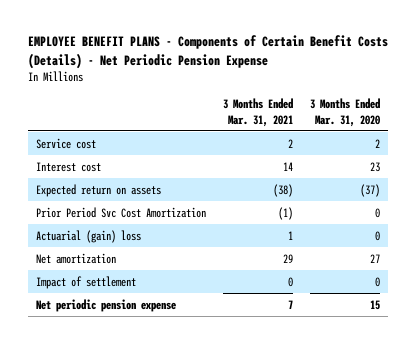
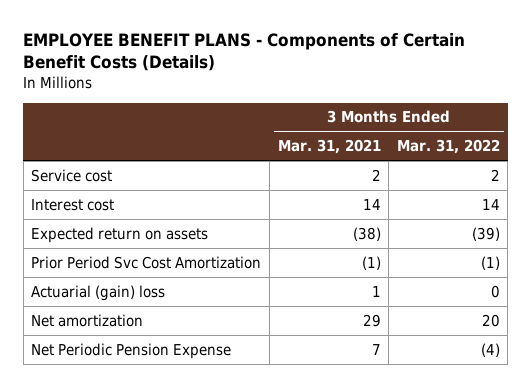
[27,35,388,69] EMPLOYEE BENEFIT PLANS - Components of Certain Benefit Costs (Details) - Net Periodic Pension Expense -> [23,32,466,72] EMPLOYEE BENEFIT PLANS - Components of Certain Benefit Costs (Details)
[309,98,380,127] 3 Months Ended Mar. 31, 2020 -> none
none -> [396,139,500,155] Mar. 31, 2022
[36,275,137,289] Impact of settlement -> none
[36,298,177,312] Net periodic pension expense -> [31,342,232,359] Net Periodic Pension Expense

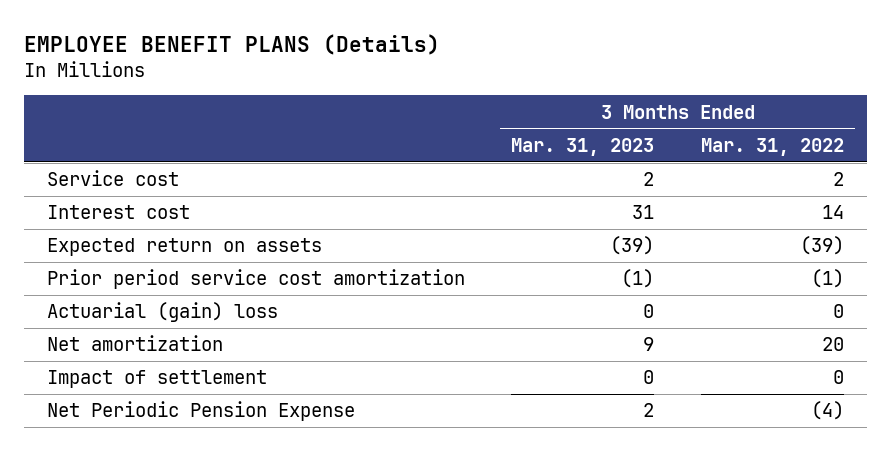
[23,32,466,72] EMPLOYEE BENEFIT PLANS - Components of Certain Benefit Costs (Details) -> [23,34,440,56] EMPLOYEE BENEFIT PLANS (Details)
[277,139,381,155] Mar. 31, 2021 -> none
none -> [511,137,655,156] Mar. 31, 2023
[31,255,262,269] Prior Period Svc Cost Amortization -> [46,269,465,290] Prior period service cost amortization
none -> [46,370,267,389] Impact of settlement

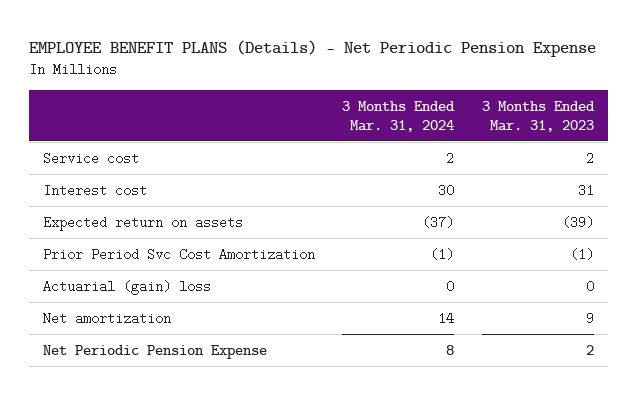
[23,34,440,56] EMPLOYEE BENEFIT PLANS (Details) -> [29,40,597,58] EMPLOYEE BENEFIT PLANS (Details) - Net Periodic Pension Expense
[700,137,844,156] Mar. 31, 2022 -> none
none -> [342,100,456,132] 3 Months Ended Mar. 31, 2024
[46,269,465,290] Prior period service cost amortization -> [42,247,315,261] Prior Period Svc Cost Amortization
[46,370,267,389] Impact of settlement -> none

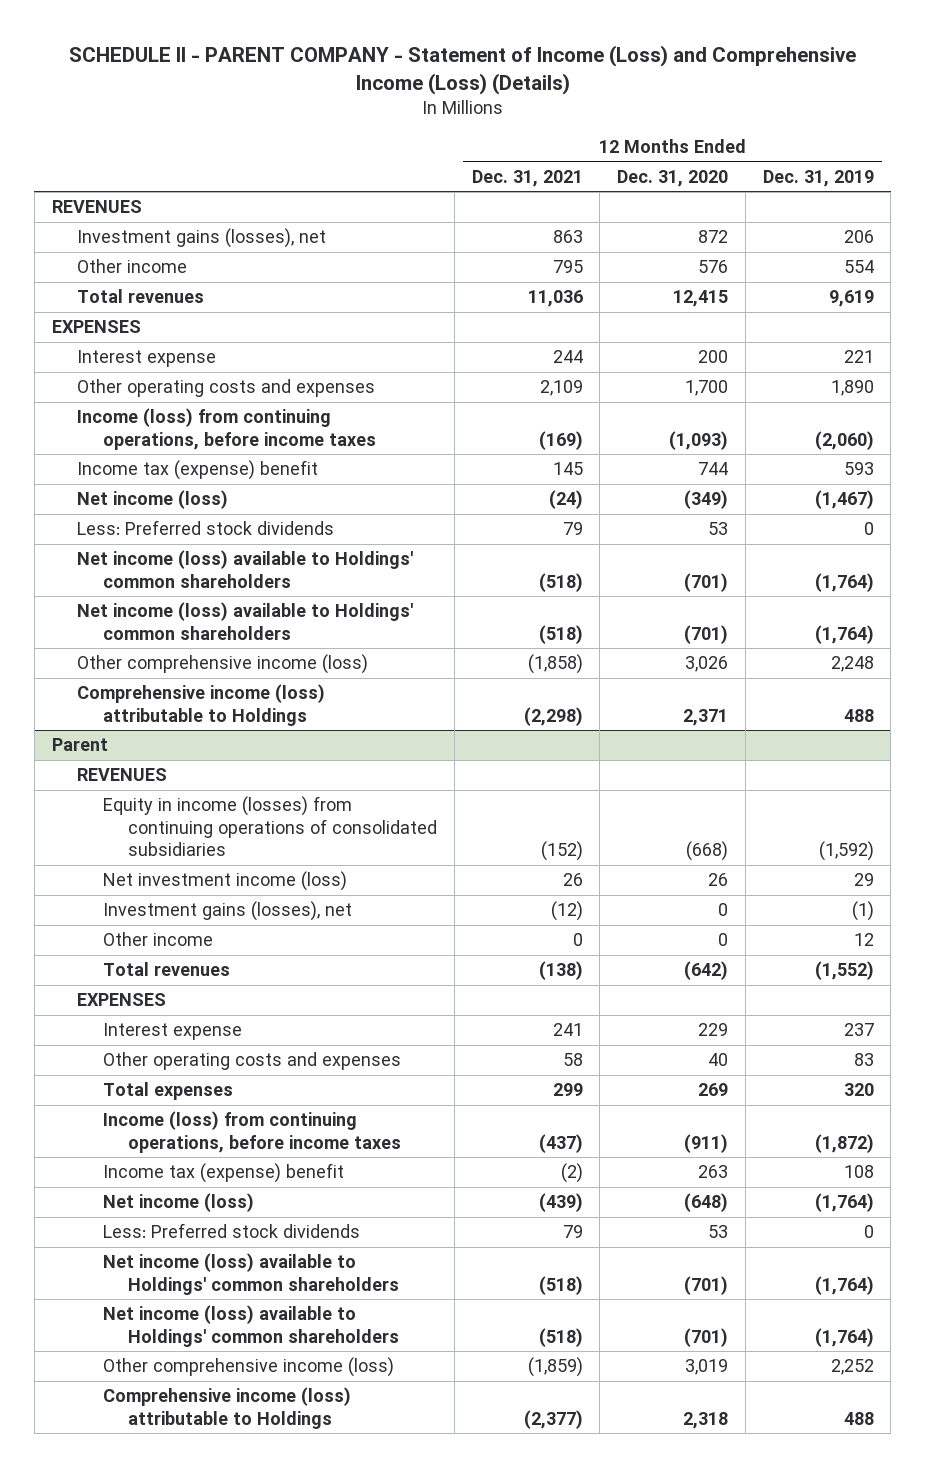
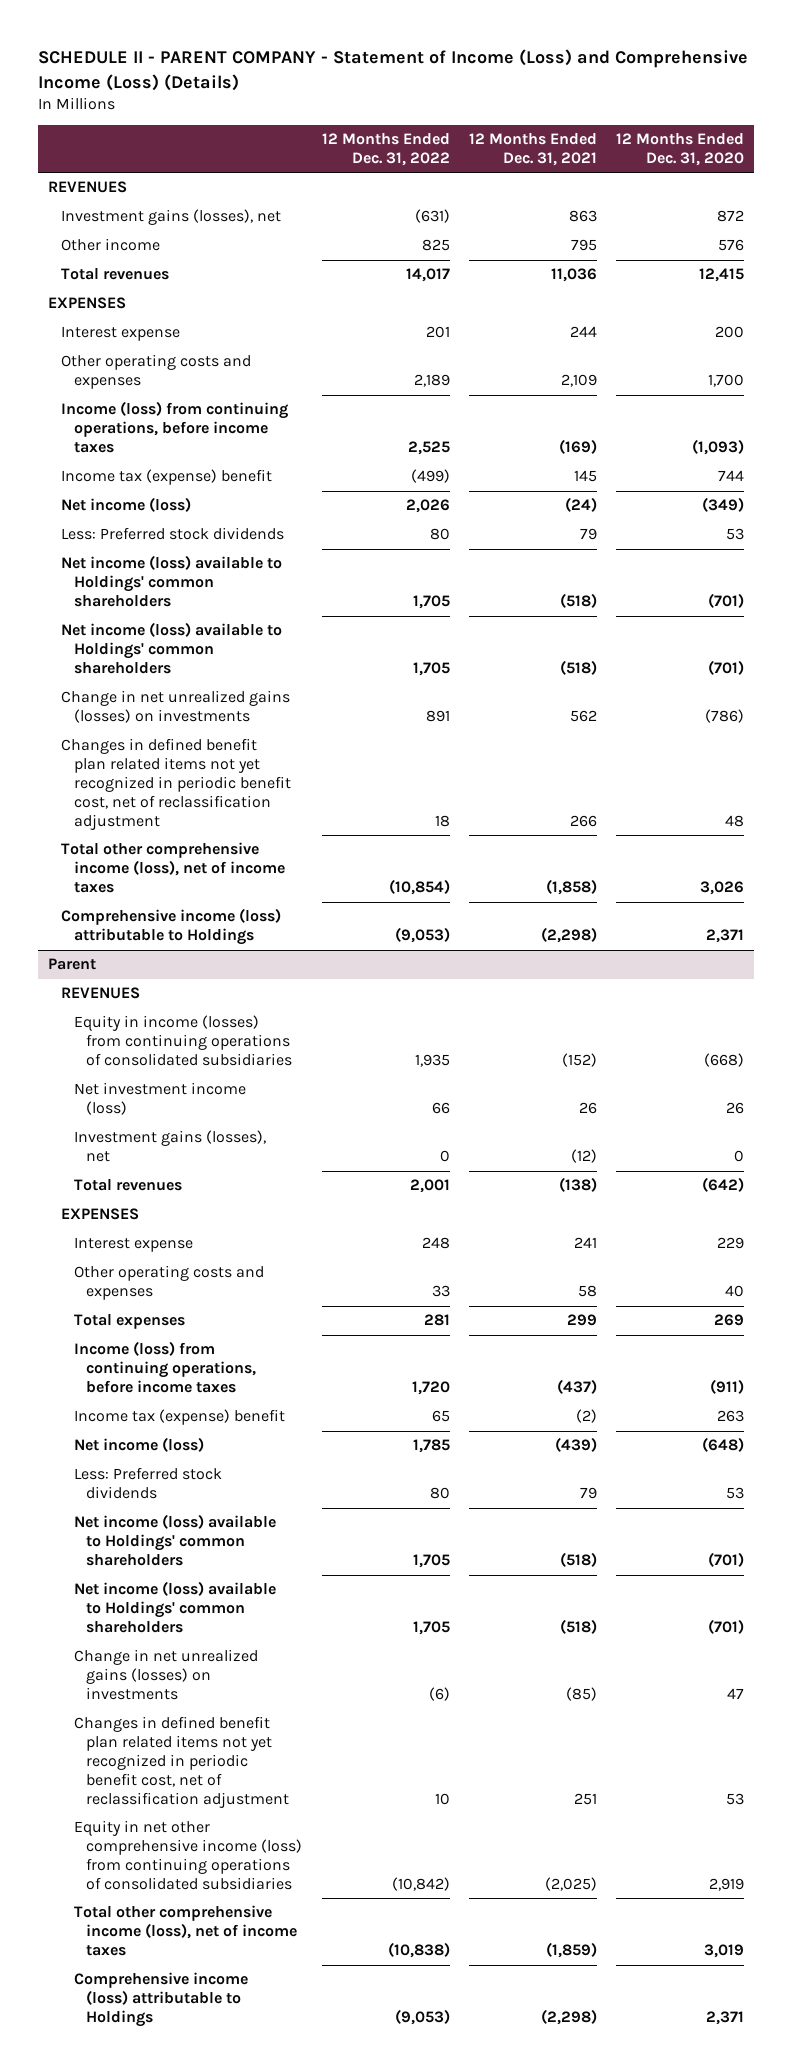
[762,169,874,187] Dec. 31, 2019 -> none
none -> [321,132,450,166] 12 Months Ended Dec. 31, 2022
none -> [60,690,290,724] Change in net unrealized gains (losses) on investments
none -> [60,738,291,831] Changes in defined benefit plan related items not yet recognized in periodic benefit cost, net of reclassification adjustment
[77,654,369,675] Other comprehensive income (loss) -> [60,842,285,894] Total other comprehensive income (loss), net of income taxes
[102,932,213,947] Other income -> none
none -> [73,1649,258,1701] Change in net unrealized gains (losses) on investments
none -> [73,1716,290,1809] Changes in defined benefit plan related items not yet recognized in periodic benefit cost, net of reclassification adjustment
none -> [73,1820,303,1891] Equity in net other comprehensive income (loss) from continuing operations of consolidated subsidiaries
[102,1357,394,1378] Other comprehensive income (loss) -> [73,1905,298,1957] Total other comprehensive income (loss), net of income taxes
[523,1409,583,1429] (2,377) -> [540,2009,597,2026] (2,298)
[683,1411,729,1429] 2,318 -> [706,2011,745,2026] 2,371

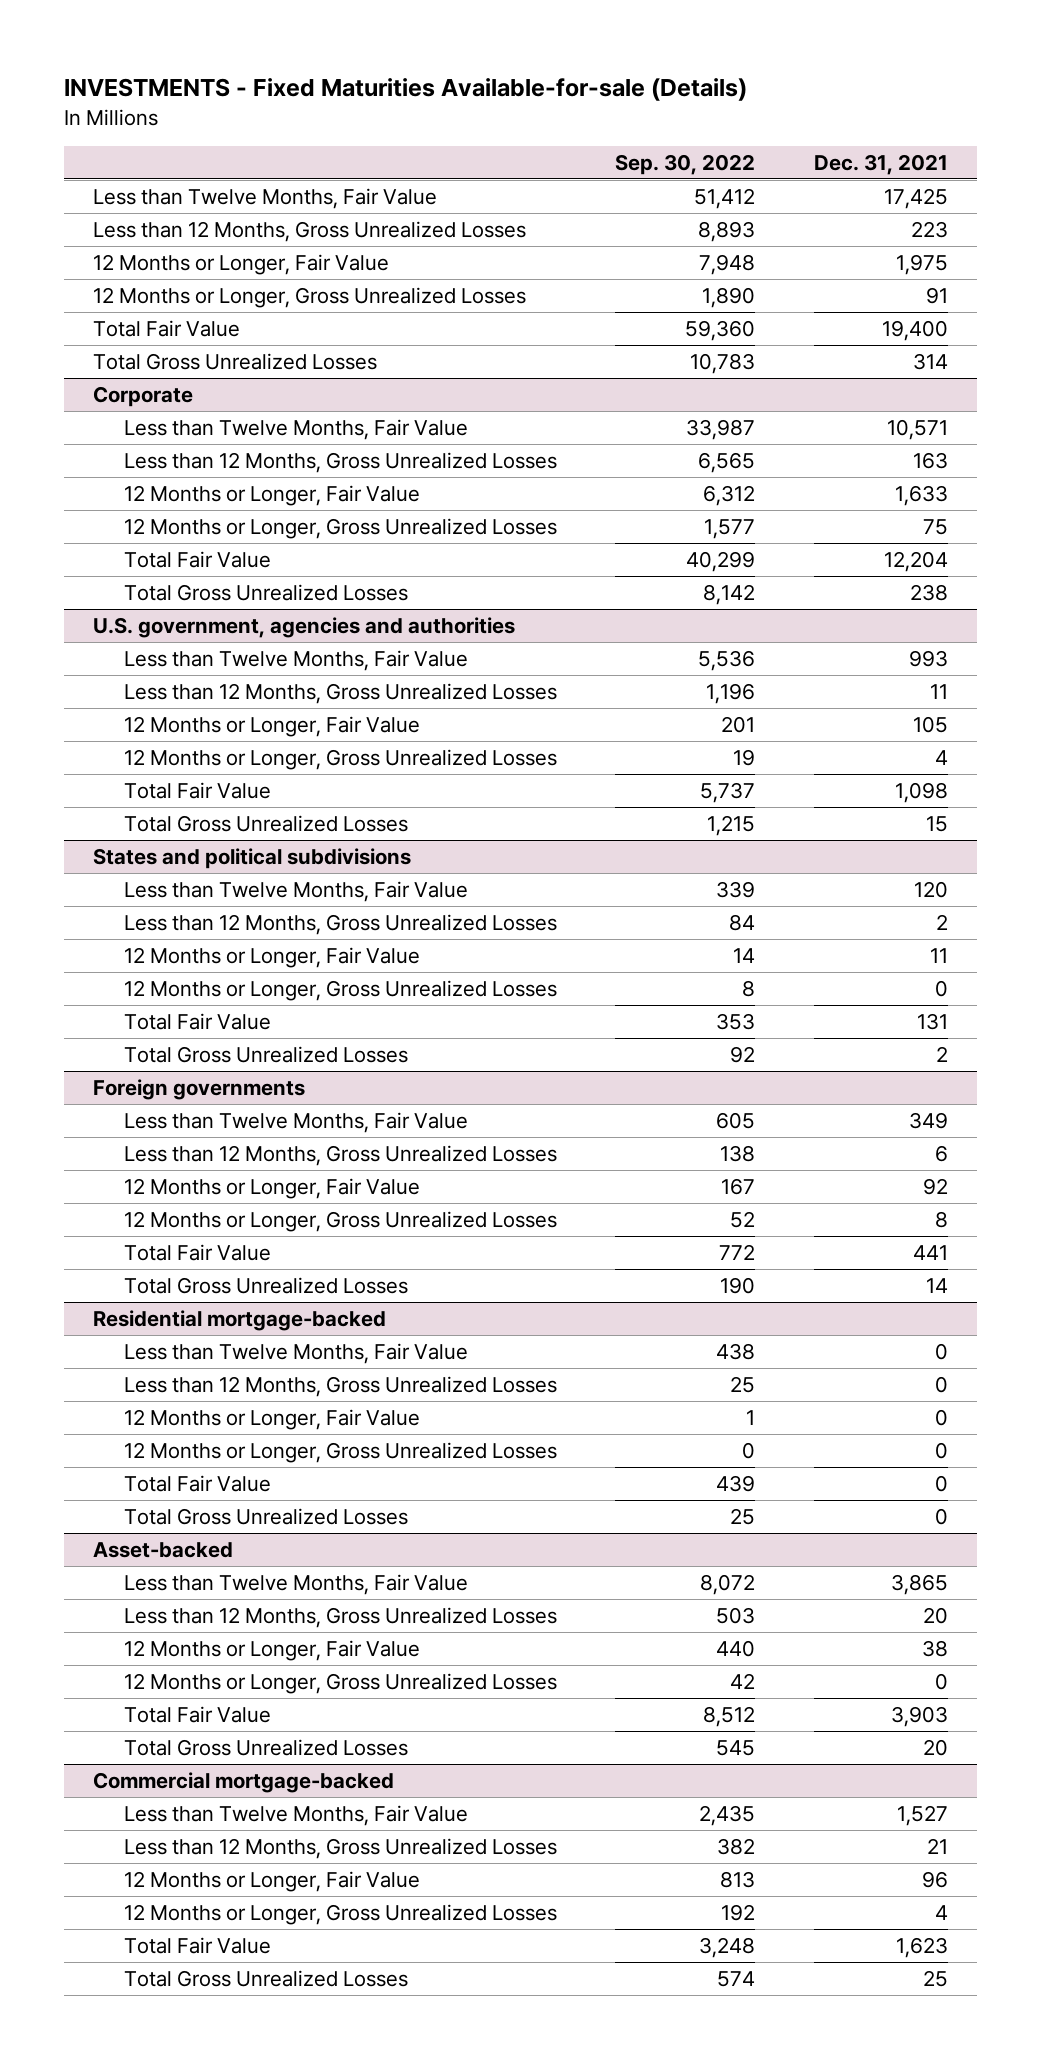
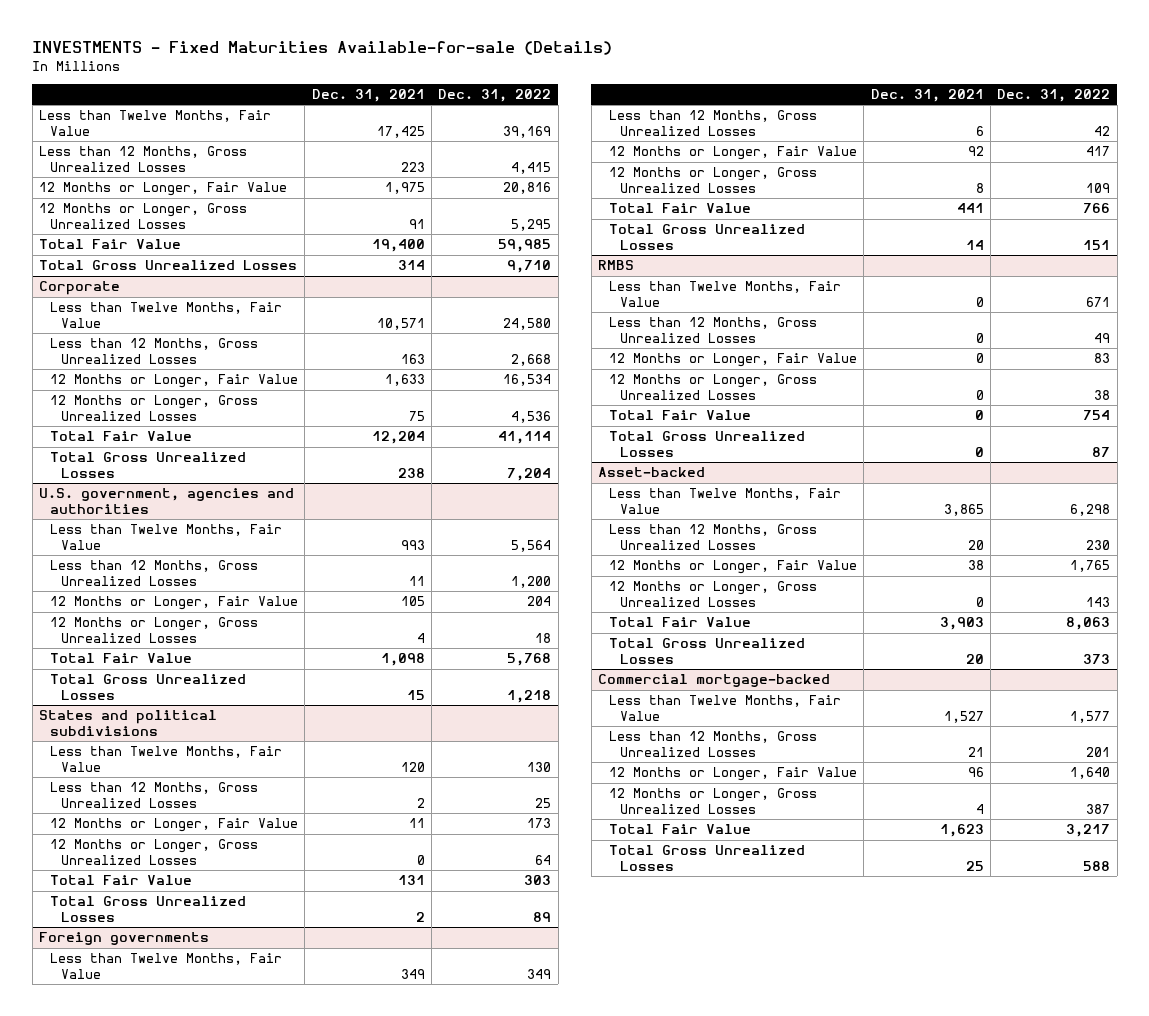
[615,153,756,175] Sep. 30, 2022 -> none
none -> [438,89,552,103] Dec. 31, 2022
[92,1309,386,1331] Residential mortgage-backed -> [598,260,635,271] RMBS

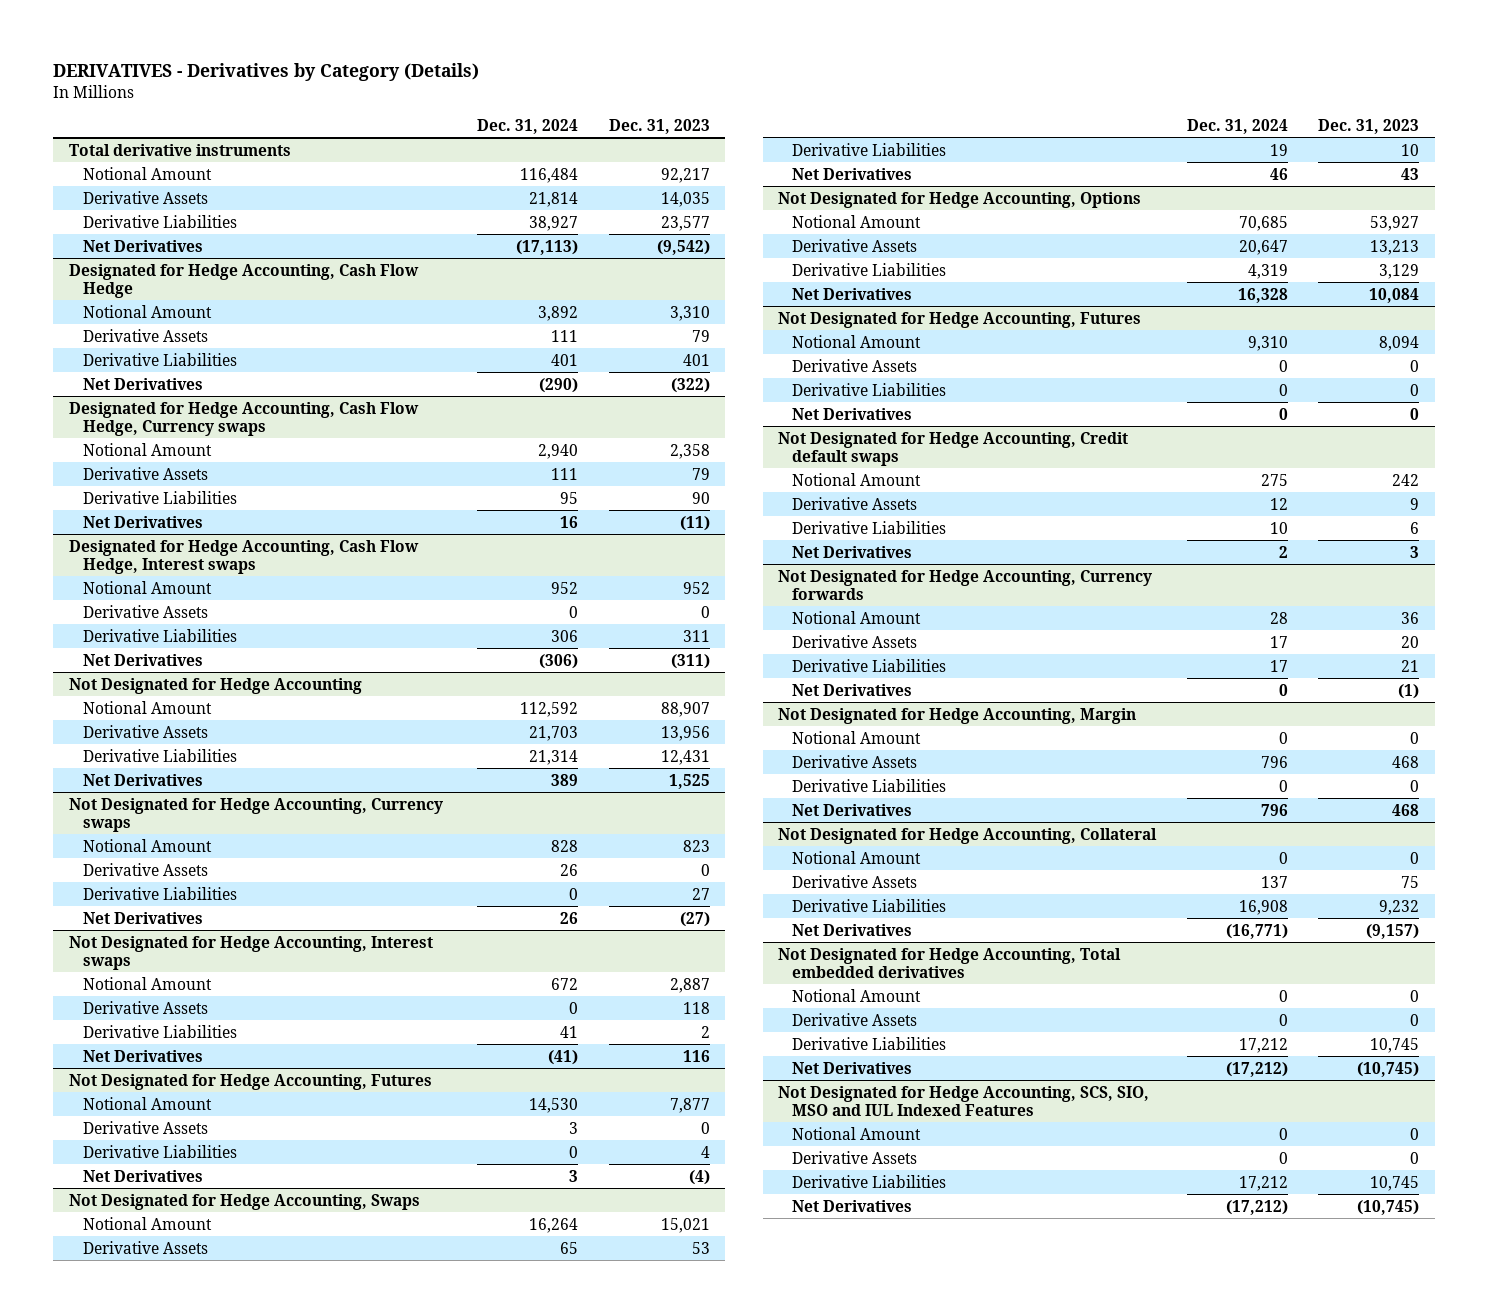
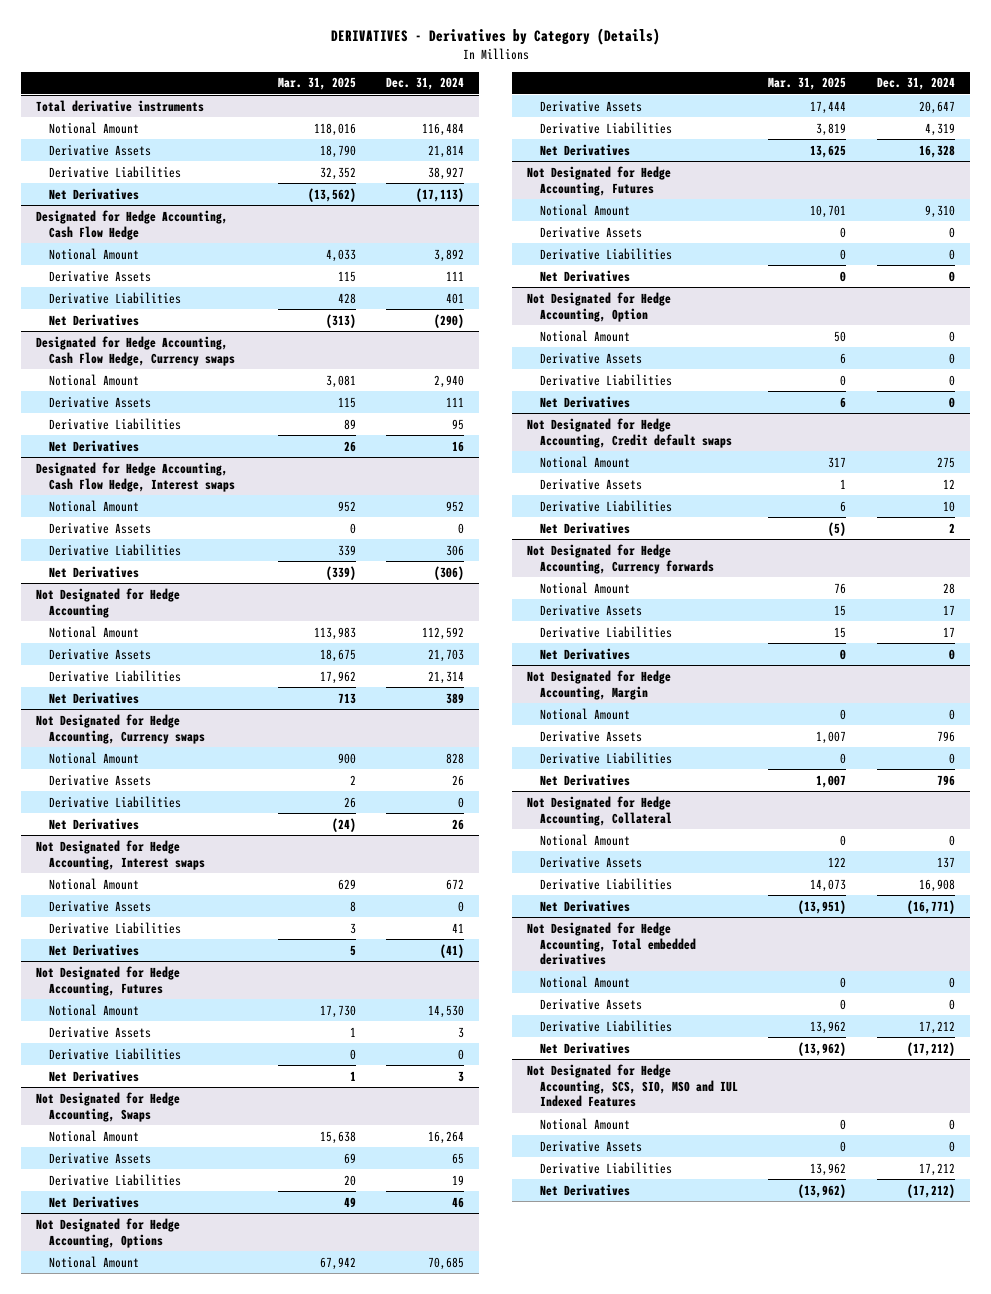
[608,118,710,134] Dec. 31, 2023 -> none
none -> [277,77,356,91] Mar. 31, 2025
none -> [527,291,672,322] Not Designated for Hedge Accounting, Option
none -> [539,329,630,342] Notional Amount
none -> [539,351,642,364] Derivative Assets
none -> [539,373,672,386] Derivative Liabilities
none -> [539,395,630,408] Net Derivatives

